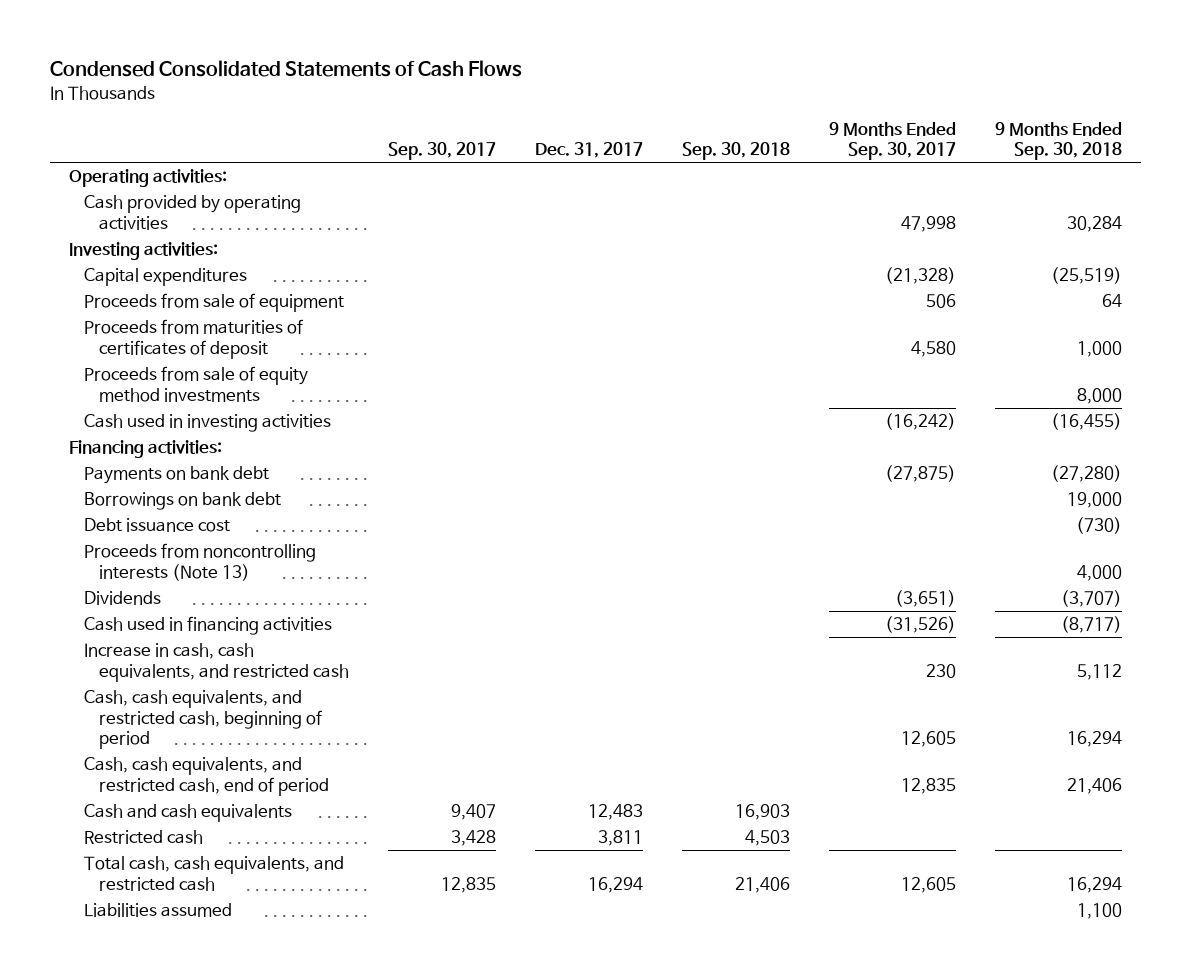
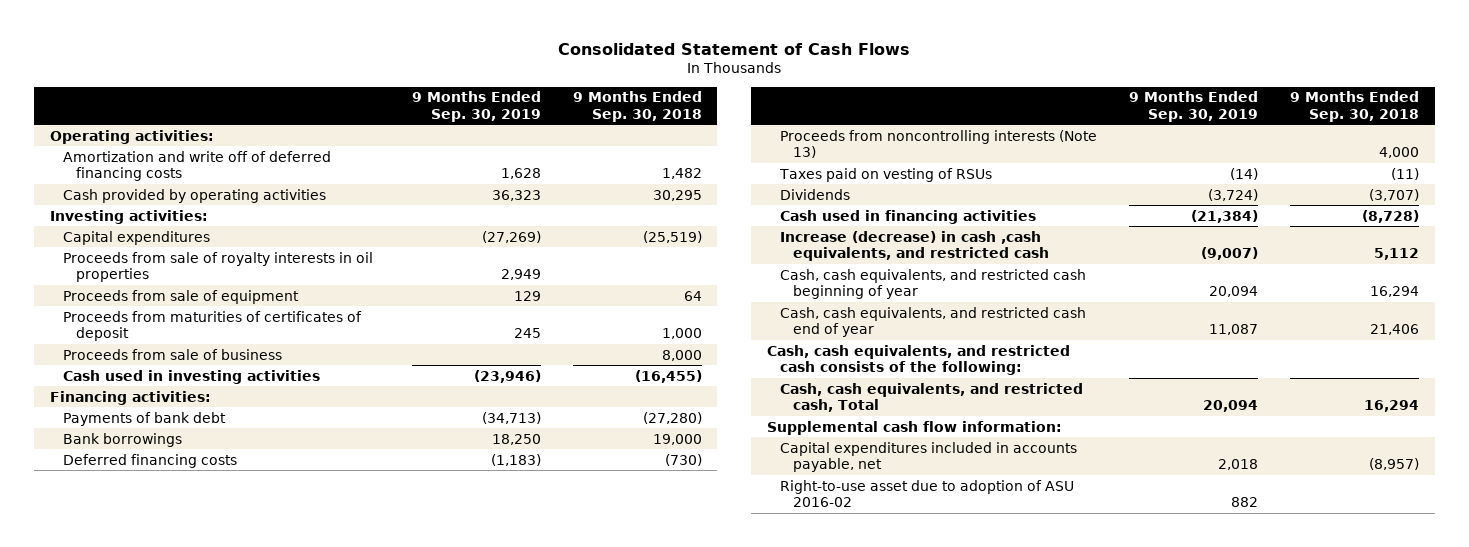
[49,60,522,78] Condensed Consolidated Statements of Cash Flows -> [558,42,911,55] Consolidated Statement of Cash Flows
[387,142,496,161] Sep. 30, 2017 -> none
[534,142,643,159] Dec. 31, 2017 -> none
[681,142,790,161] Sep. 30, 2018 -> none
[828,121,956,161] 9 Months Ended Sep. 30, 2017 -> none
none -> [411,91,541,122] 9 Months Ended Sep. 30, 2019
none -> [62,150,331,181] Amortization and write off of deferred financing costs
[1066,215,1122,232] 30,284 -> [652,189,702,201] 30,295
none -> [62,251,373,282] Proceeds from sale of royalty interests in oil properties
[83,366,308,402] Proceeds from sale of equity method investments -> [62,348,282,360] Proceeds from sale of business
[83,466,269,485] Payments on bank debt -> [62,411,226,426] Payments of bank debt
[83,492,281,511] Borrowings on bank debt -> [62,432,182,447] Bank borrowings
[83,518,230,533] Debt issuance cost -> [62,453,237,468] Deferred financing costs
none -> [779,167,993,182] Taxes paid on vesting of RSUs
[83,804,292,823] Cash and cash equivalents -> none
[83,830,203,845] Restricted cash -> none
[83,903,232,918] Liabilities assumed -> none
[1060,616,1122,634] (8,717) -> [1361,209,1419,223] (8,728)
[83,643,349,682] Increase in cash, cash equivalents, and restricted cash -> [780,230,1050,261] Increase (decrease) in cash ,cash equivalents, and restricted cash
[83,690,322,750] Cash, cash equivalents, and restricted cash, beginning of period -> [780,268,1087,299] Cash, cash equivalents, and restricted cash beginning of year
[83,757,329,796] Cash, cash equivalents, and restricted cash, end of period -> [780,306,1087,337] Cash, cash equivalents, and restricted cash end of year
none -> [767,344,1071,375] Cash, cash equivalents, and restricted cash consists of the following:
[83,856,344,891] Total cash, cash equivalents, and restricted cash -> [780,382,1084,412] Cash, cash equivalents, and restricted cash, Total
none -> [767,420,1063,435] Supplemental cash flow information:
none -> [780,441,1078,472] Capital expenditures included in accounts payable, net
none -> [780,479,1075,507] Right-to-use asset due to adoption of ASU 2016-02

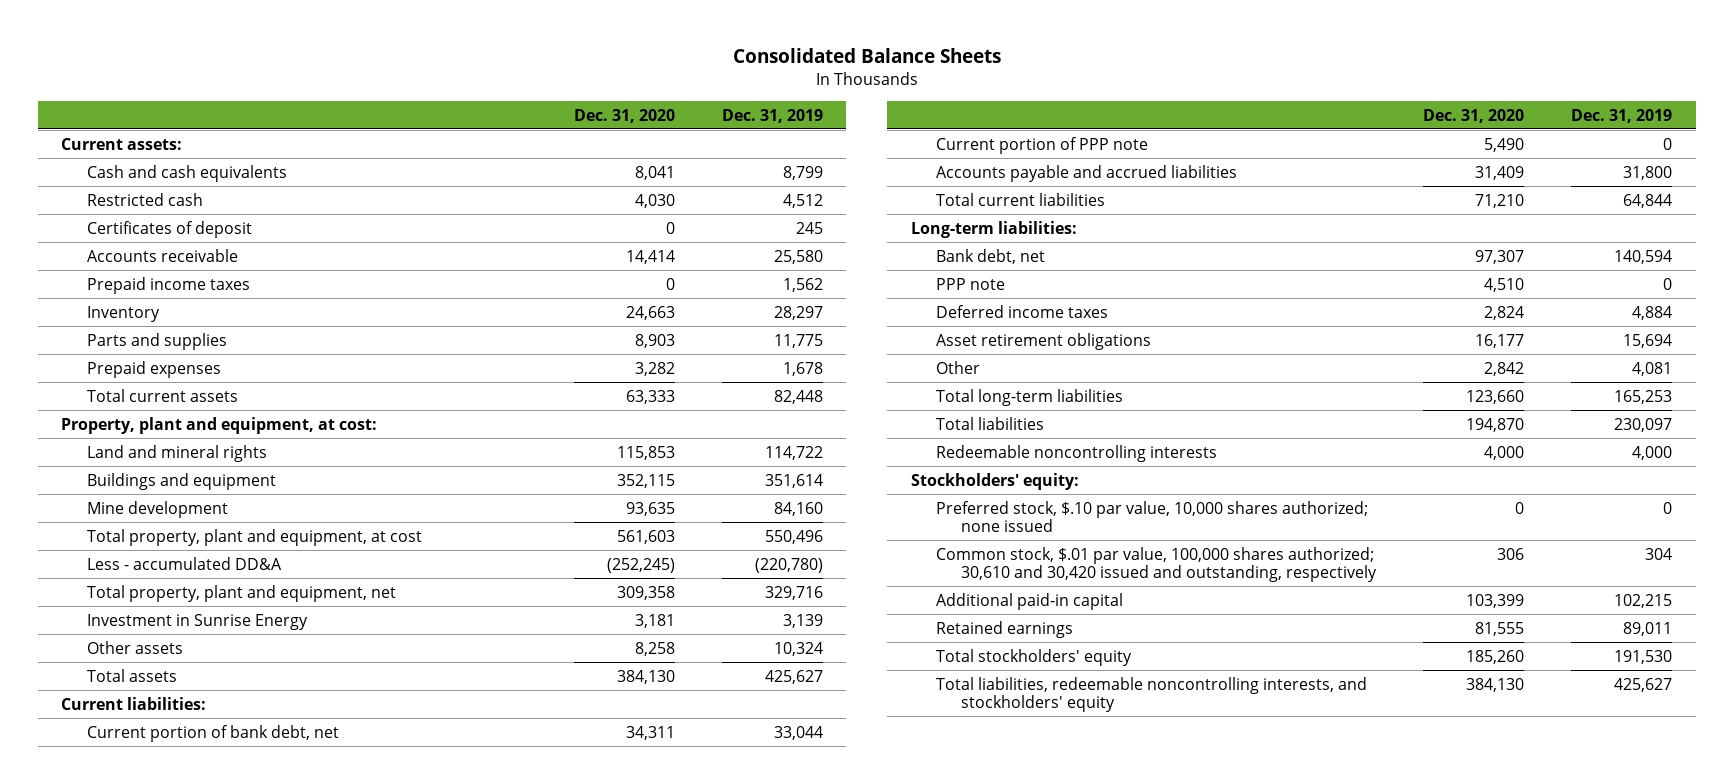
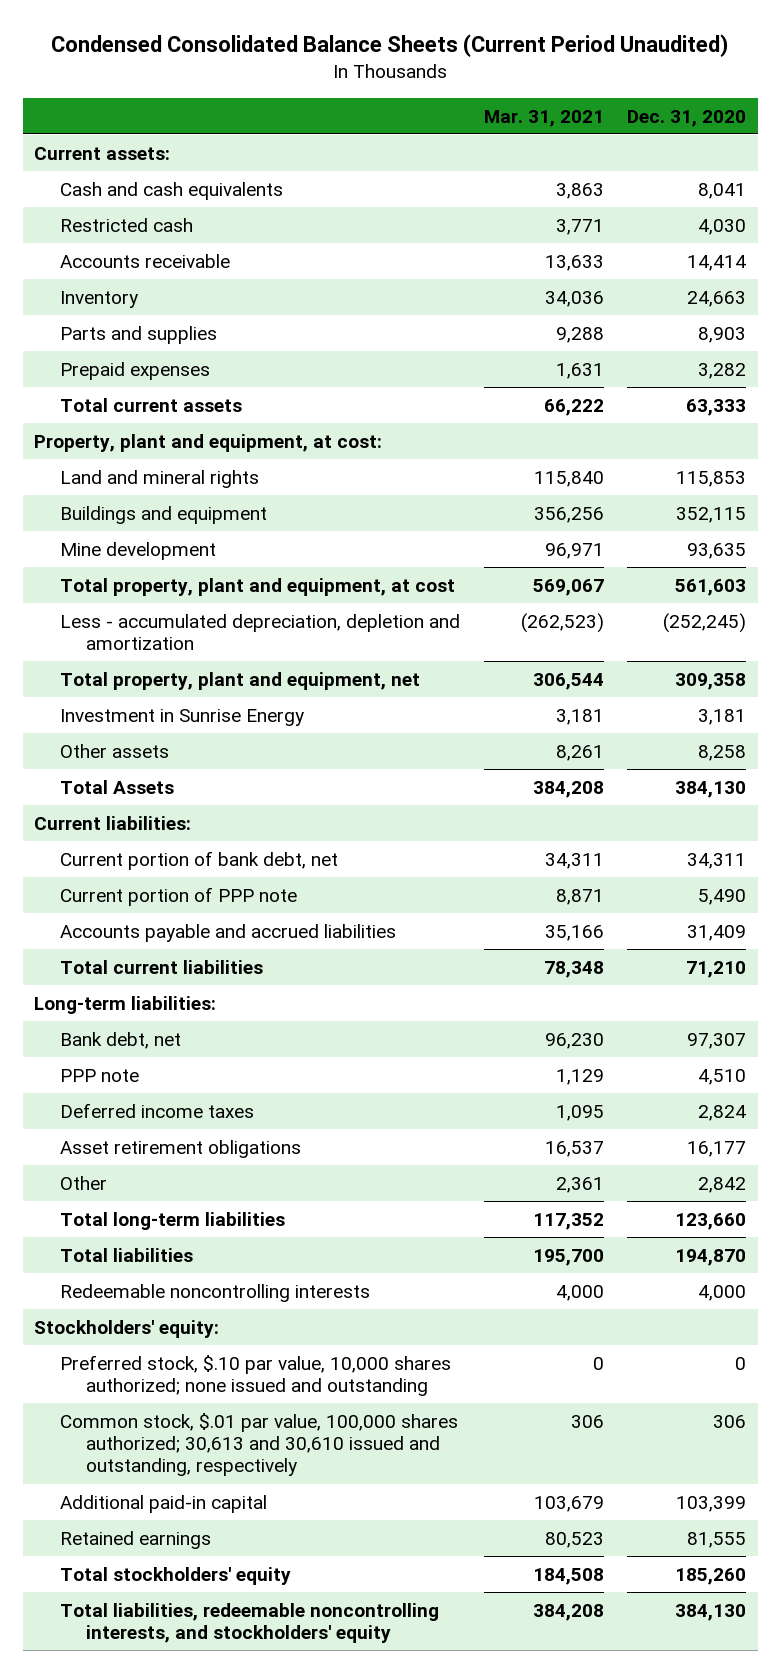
[732,48,1001,64] Consolidated Balance Sheets -> [51,34,729,58] Condensed Consolidated Balance Sheets (Current Period Unaudited)
[721,108,823,123] Dec. 31, 2019 -> none
none -> [483,109,604,127] Mar. 31, 2021
[86,220,252,238] Certificates of deposit -> none
[86,276,250,294] Prepaid income taxes -> none
[86,556,282,570] Less - accumulated DD&A -> [60,613,461,651] Less - accumulated depreciation, depletion and amortization
[86,668,177,682] Total assets -> [60,779,175,794] Total Assets
[935,500,1368,533] Preferred stock, $.10 par value, 10,000 shares authorized; none issued -> [60,1354,452,1397] Preferred stock, $.10 par value, 10,000 shares authorized; none issued and outstanding
[935,546,1377,583] Common stock, $.01 par value, 100,000 shares authorized; 30,610 and 30,420 issued and outstanding, respectively -> [60,1412,459,1477] Common stock, $.01 par value, 100,000 shares authorized; 30,613 and 30,610 issued and outstanding, respectively

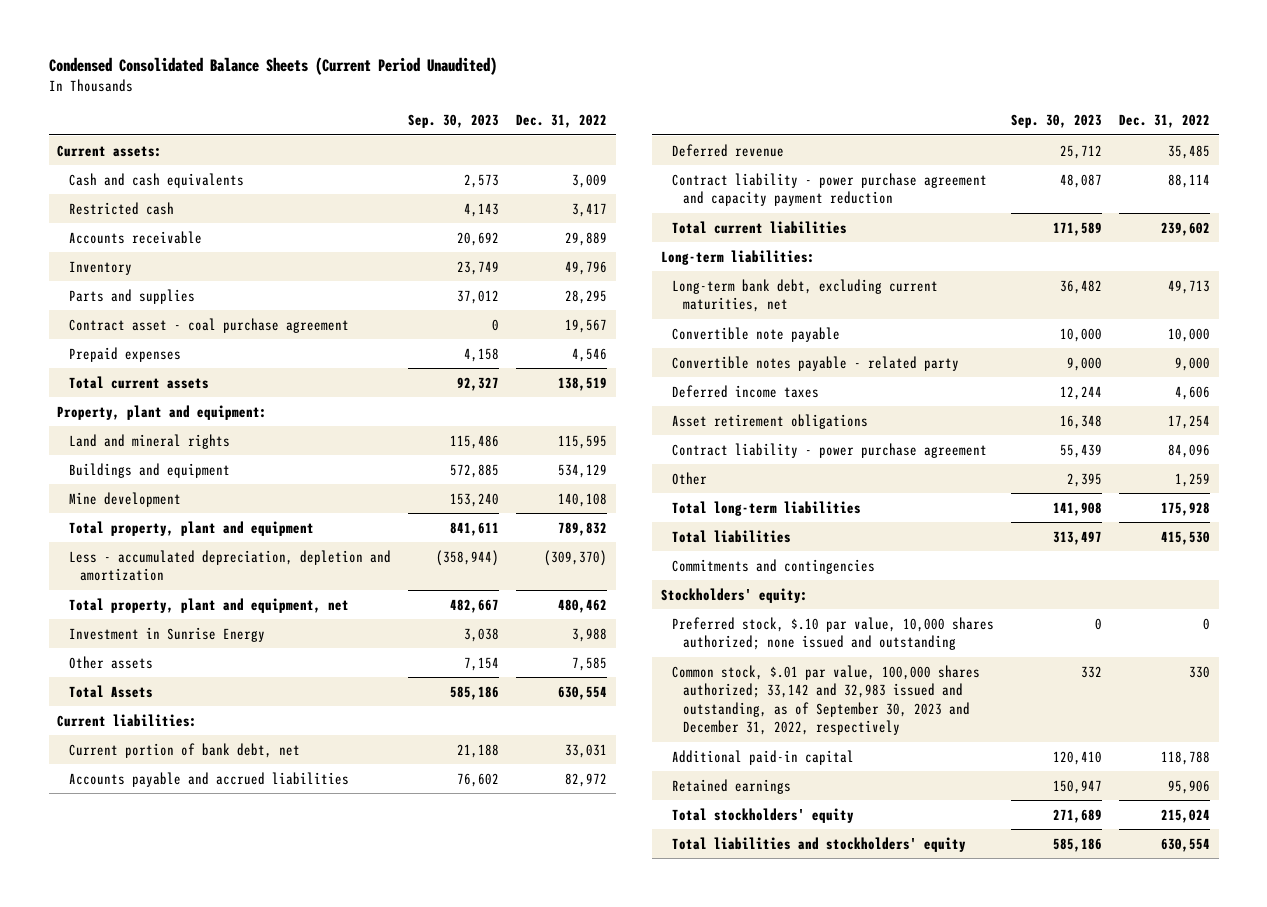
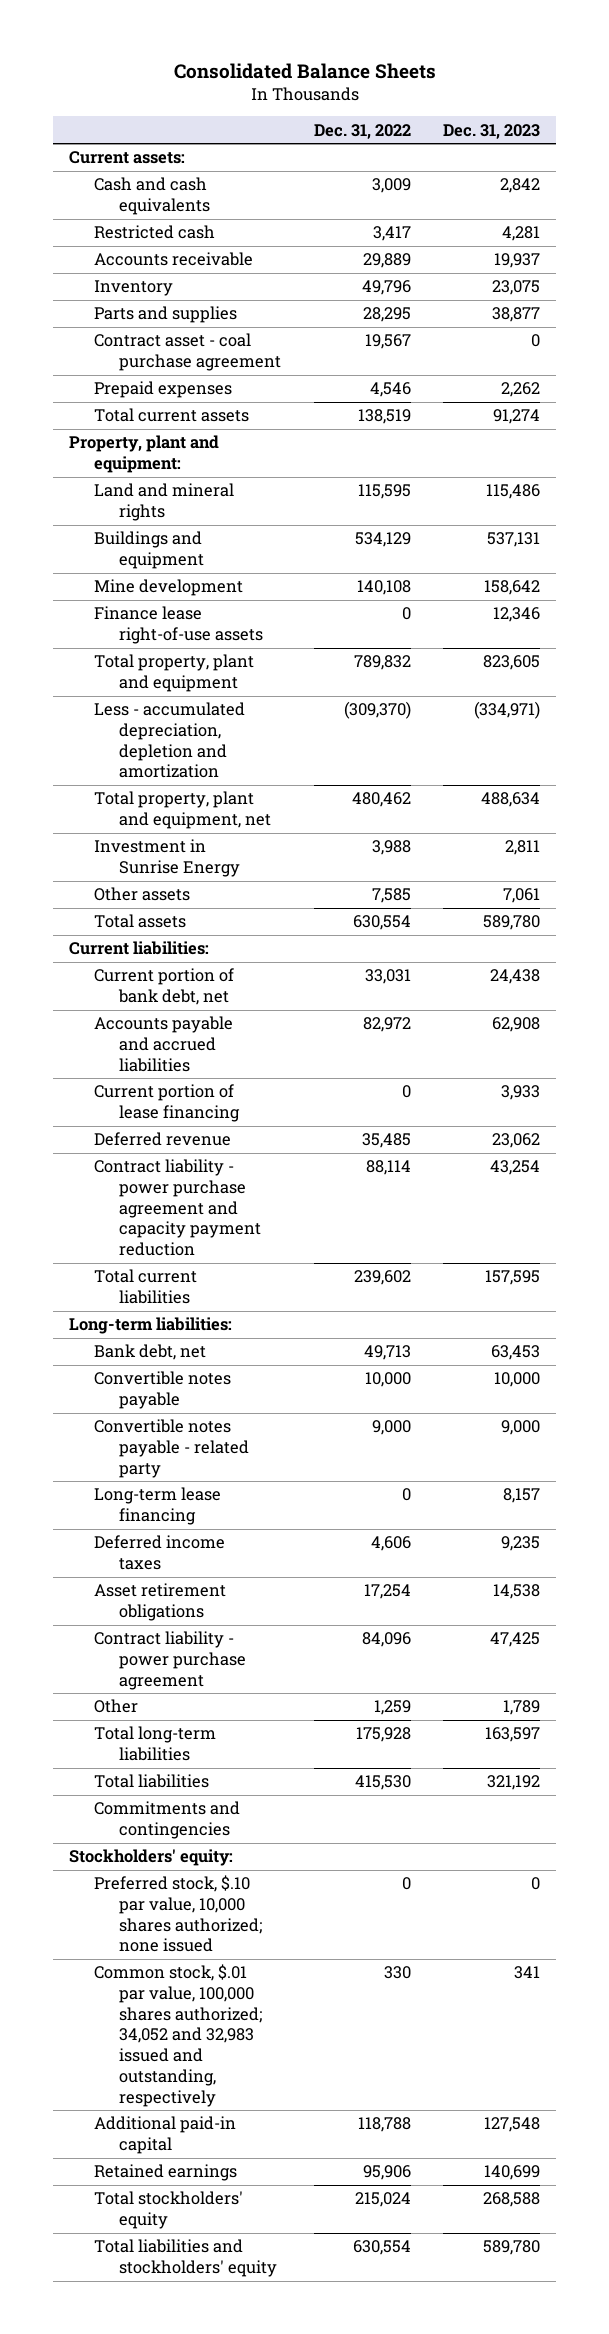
[48,57,497,76] Condensed Consolidated Balance Sheets (Current Period Unaudited) -> [173,62,436,79] Consolidated Balance Sheets
[407,114,499,129] Sep. 30, 2023 -> none
none -> [443,123,541,139] Dec. 31, 2023
none -> [93,606,263,645] Finance lease right-of-use assets
[68,684,153,698] Total Assets -> [93,914,186,929] Total assets
none -> [93,1084,240,1123] Current portion of lease financing
[671,278,938,313] Long-term bank debt, excluding current maturities, net -> [93,1344,206,1361] Bank debt, net
[671,326,840,342] Convertible note payable -> [93,1371,231,1410] Convertible notes payable
none -> [93,1487,221,1526] Long-term lease financing
[671,616,994,651] Preferred stock, $.10 par value, 10,000 shares authorized; none issued and outstanding -> [93,1875,262,1953] Preferred stock, $.10 par value, 10,000 shares authorized; none issued
[671,664,980,736] Common stock, $.01 par value, 100,000 shares authorized; 33,142 and 32,983 issued and outstanding, as of September 30, 2023 and December 31, 2022, respectively -> [93,1964,262,2107] Common stock, $.01 par value, 100,000 shares authorized; 34,052 and 32,983 issued and outstanding, respectively

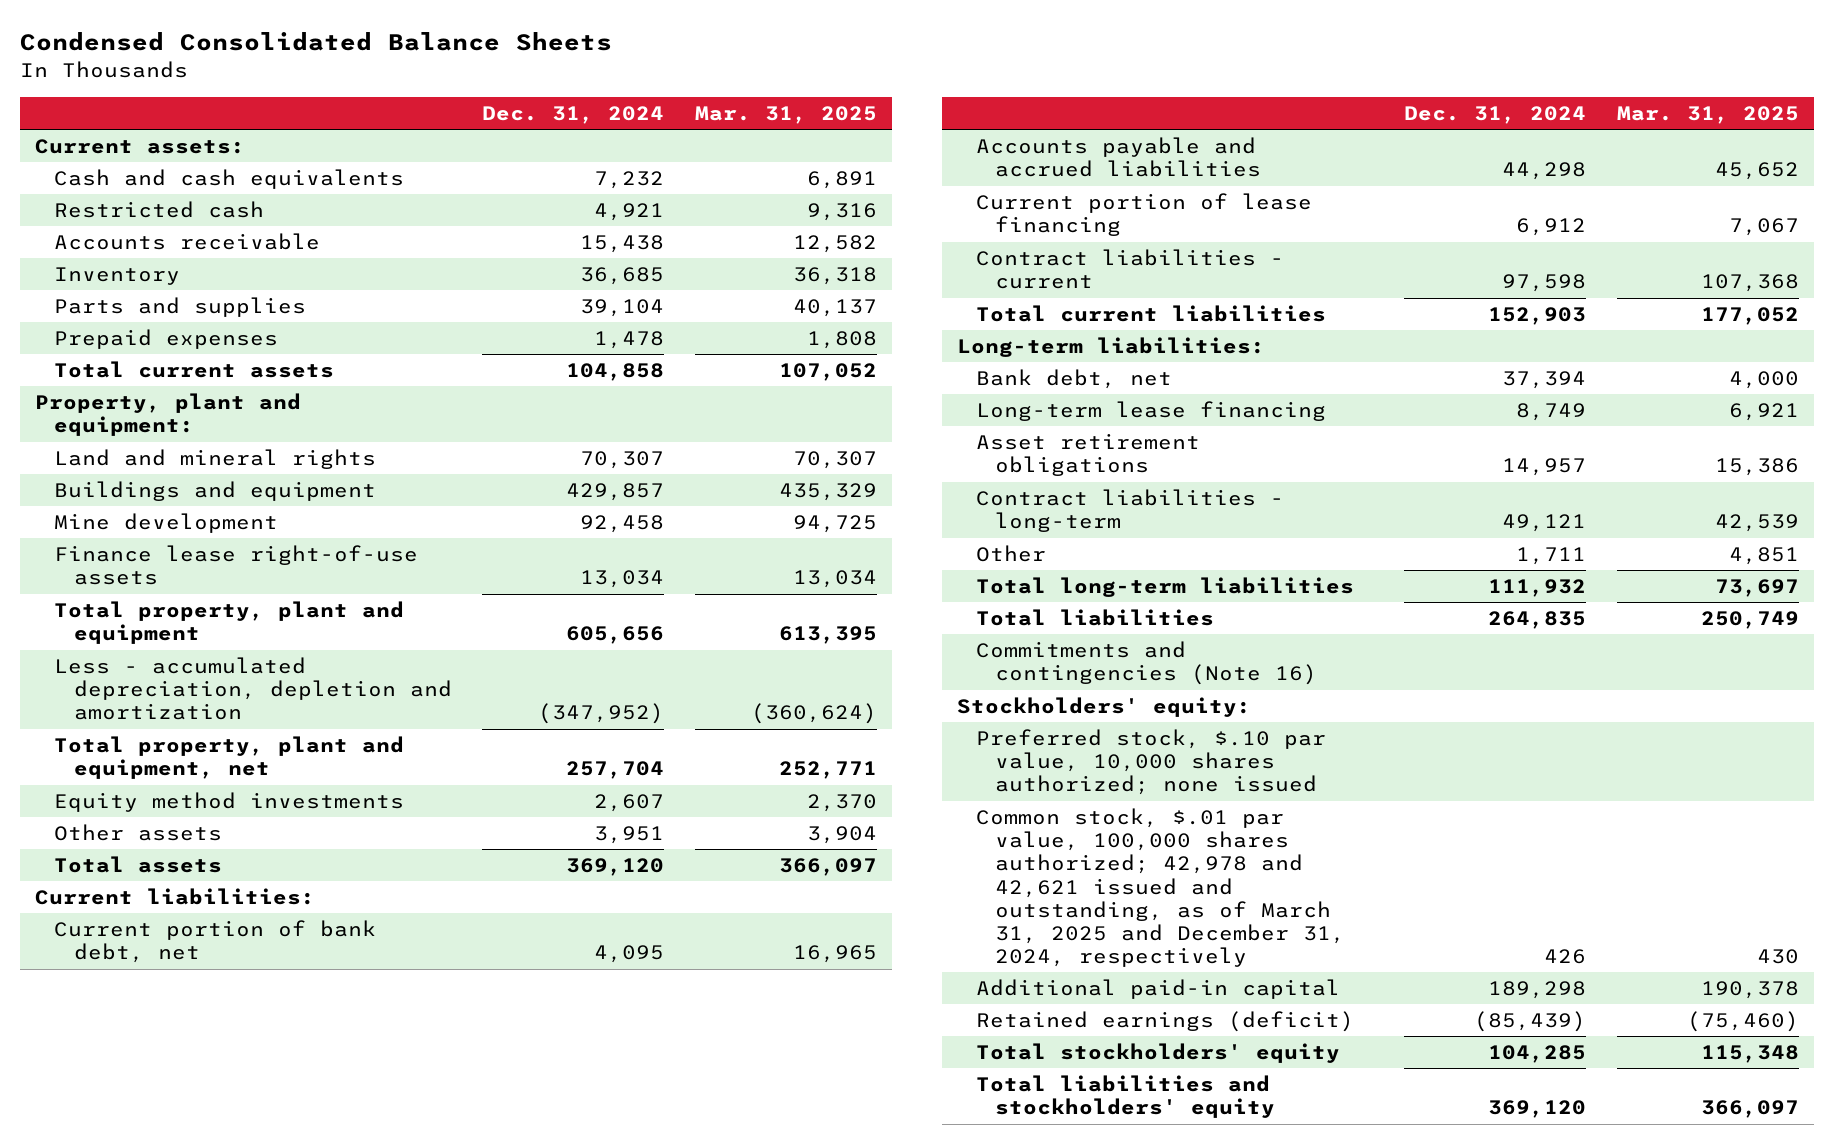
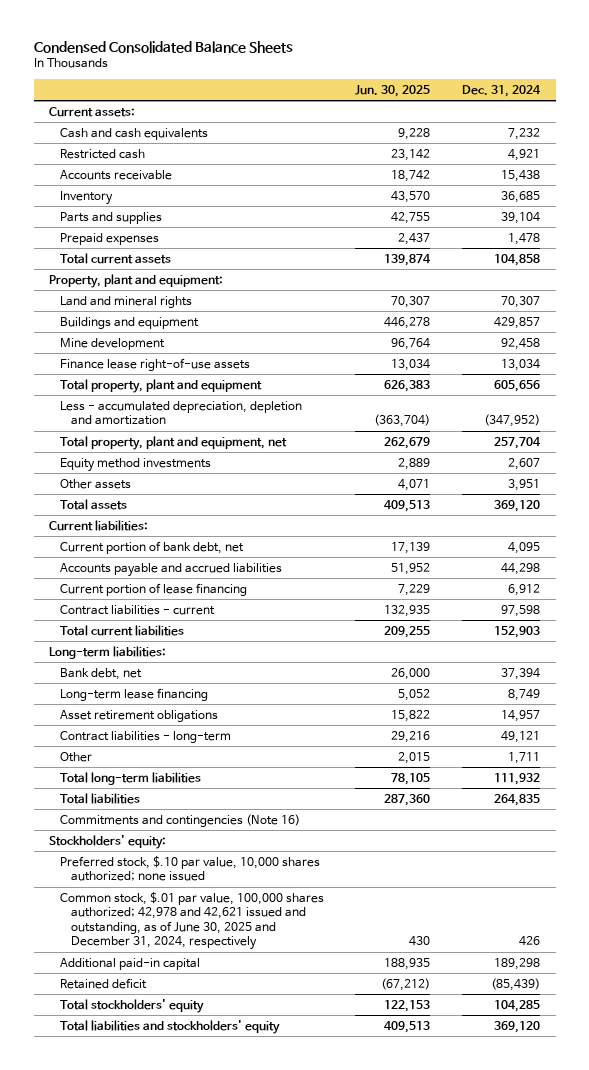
[694,105,877,124] Mar. 31, 2025 -> none
none -> [355,84,431,97] Jun. 30, 2025
[976,808,1346,968] Common stock, $.01 par value, 100,000 shares authorized; 42,978 and 42,621 issued and outstanding, as of March 31, 2025 and December 31, 2024, respectively -> [60,891,325,951] Common stock, $.01 par value, 100,000 shares authorized; 42,978 and 42,621 issued and outstanding, as of June 30, 2025 and December 31, 2024, respectively
[976,1011,1355,1033] Retained earnings (deficit) -> [60,977,148,989] Retained deficit

